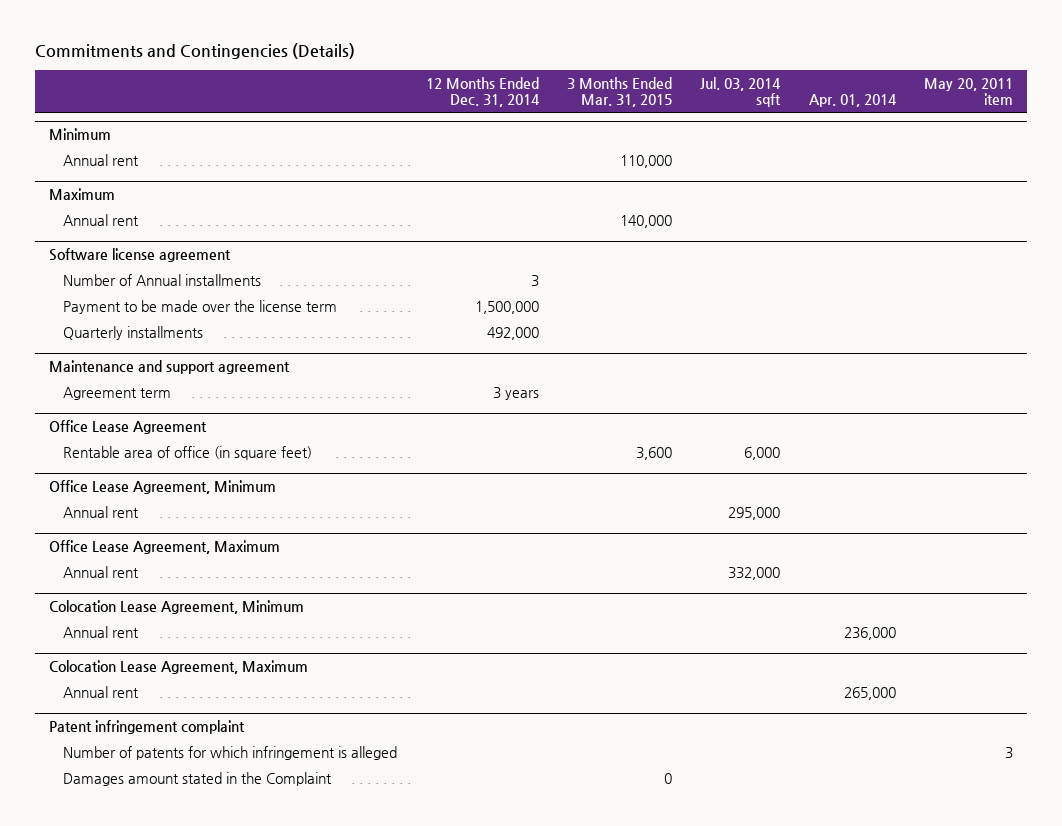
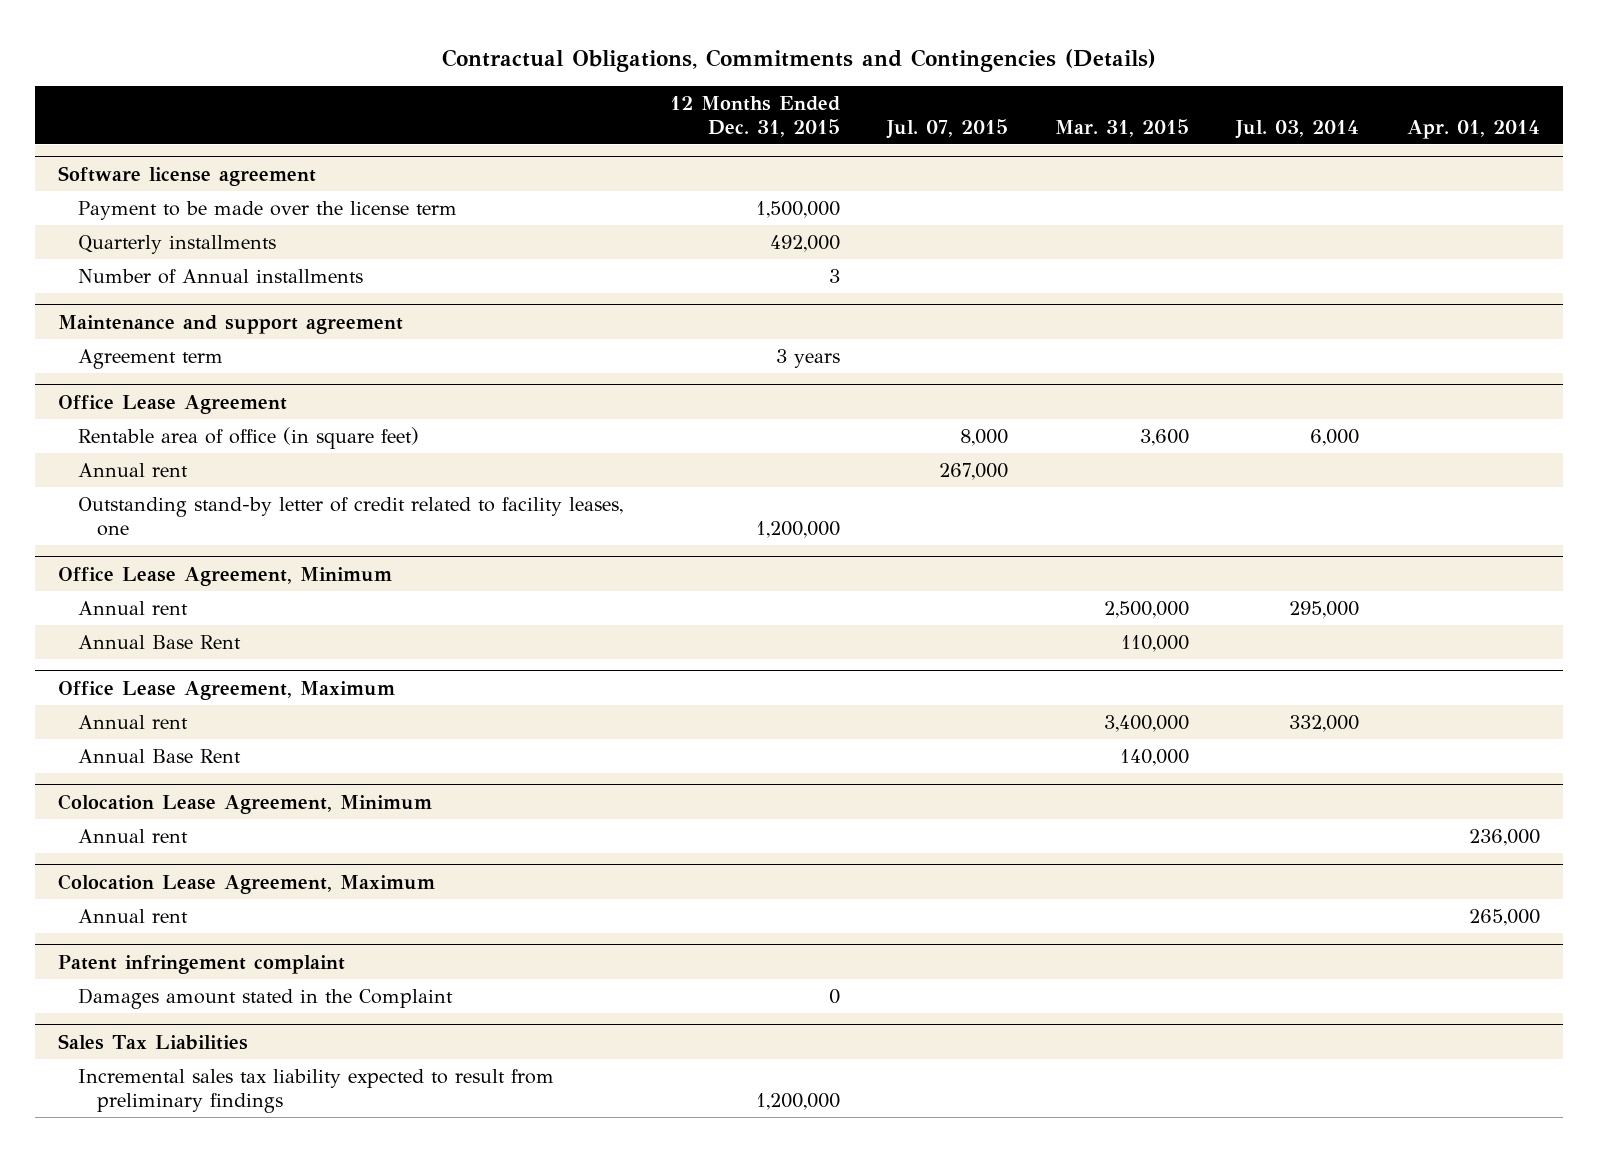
[34,43,355,60] Commitments and Contingencies (Details) -> [441,48,1156,72] Contractual Obligations, Commitments and Contingencies (Details)
[425,76,540,107] 12 Months Ended Dec. 31, 2014 -> none
[566,76,672,107] 3 Months Ended Mar. 31, 2015 -> none
[700,76,782,107] Jul. 03, 2014 sqft -> none
[923,77,1013,105] May 20, 2011 item -> none
none -> [669,95,840,137] 12 Months Ended Dec. 31, 2015
none -> [886,118,1009,139] Jul. 07, 2015
none -> [1055,118,1190,137] Mar. 31, 2015
none -> [1235,119,1360,139] Jul. 03, 2014
[48,128,111,141] Minimum -> none
[63,153,140,166] Annual rent -> none
[48,188,115,201] Maximum -> none
[63,213,140,226] Annual rent -> none
[63,273,262,286] Number of Annual installments -> [77,268,363,284] Number of Annual installments
none -> [77,462,188,477] Annual rent
none -> [77,496,623,536] Outstanding stand-by letter of credit related to facility leases, one
none -> [77,634,241,649] Annual Base Rent
none -> [77,748,241,763] Annual Base Rent
[63,745,398,760] Number of patents for which infringement is alleged -> none
none -> [58,1033,249,1050] Sales Tax Liabilities
none -> [77,1068,554,1113] Incremental sales tax liability expected to result from preliminary findings

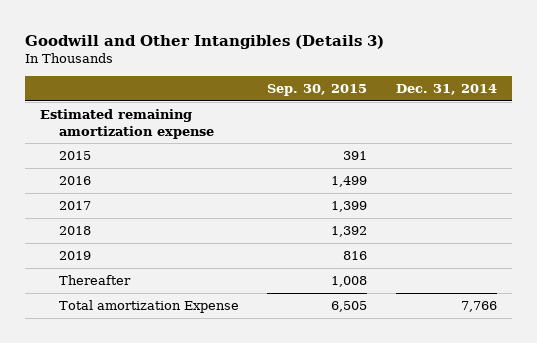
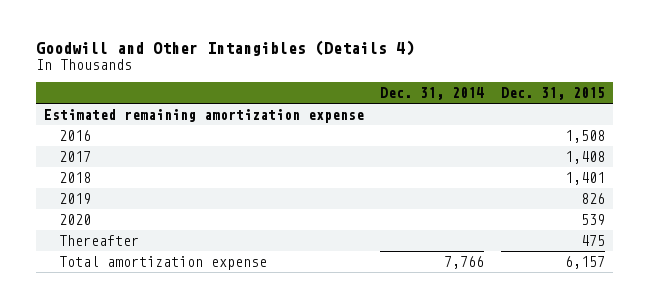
[25,34,385,49] Goodwill and Other Intangibles (Details 3) -> [35,40,414,57] Goodwill and Other Intangibles (Details 4)
[267,84,368,97] Sep. 30, 2015 -> none
none -> [500,86,605,100] Dec. 31, 2015
[58,151,91,161] 2015 -> none
none -> [58,214,91,226] 2020
[58,300,239,314] Total amortization Expense -> [58,256,267,271] Total amortization expense

